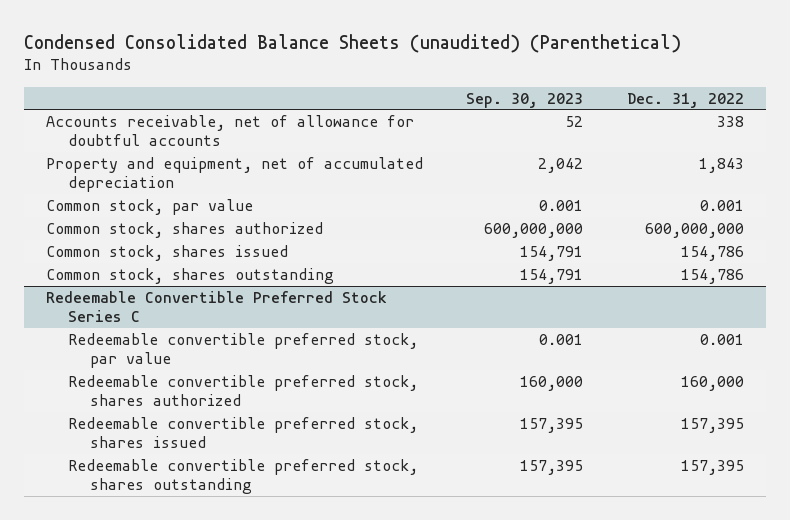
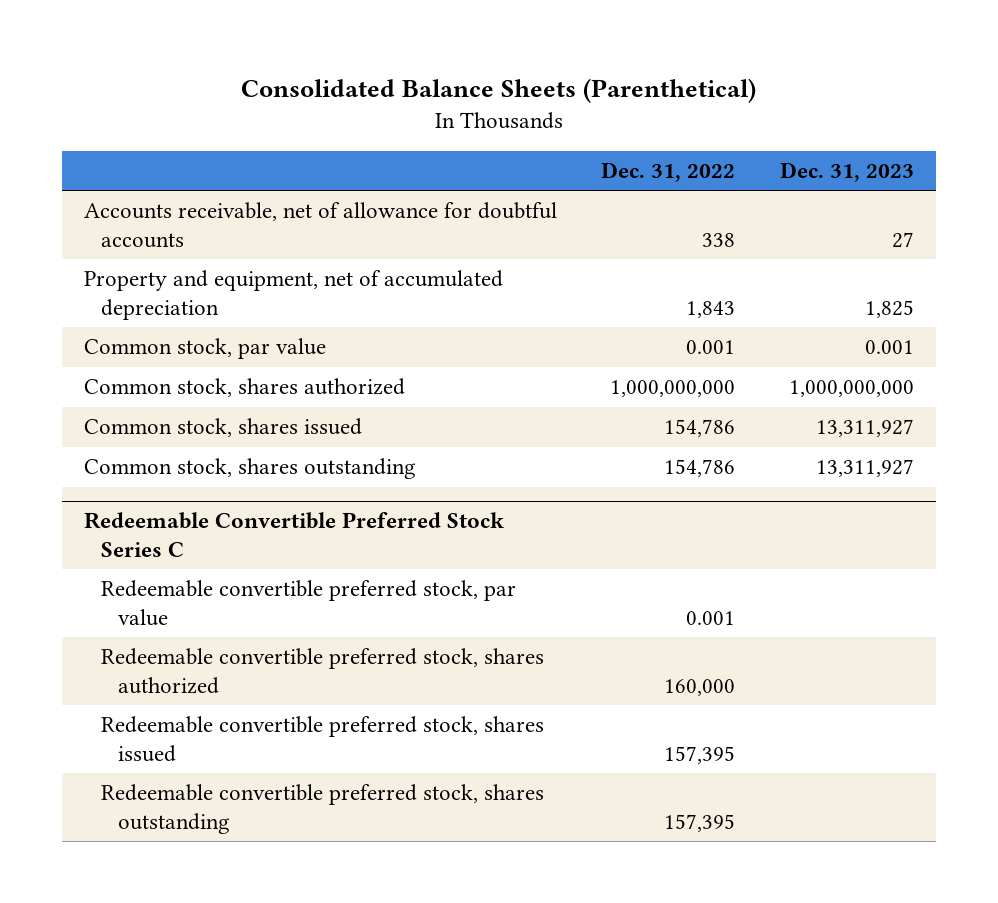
[23,33,681,53] Condensed Consolidated Balance Sheets (unaudited) (Parenthetical) -> [240,78,756,104] Consolidated Balance Sheets (Parenthetical)
[466,92,584,108] Sep. 30, 2023 -> none
none -> [779,161,914,182] Dec. 31, 2023
[645,223,745,239] 600,000,000 -> [610,380,736,398] 1,000,000,000

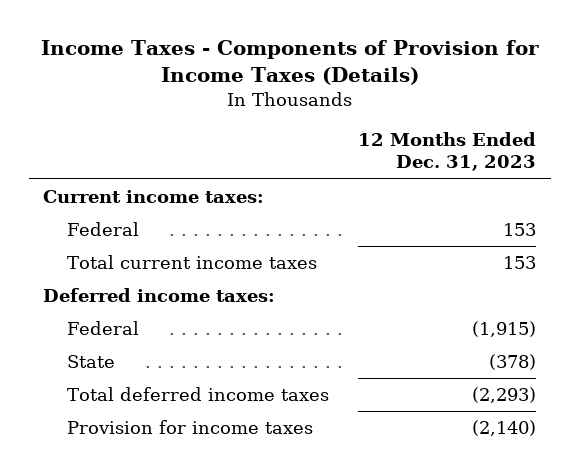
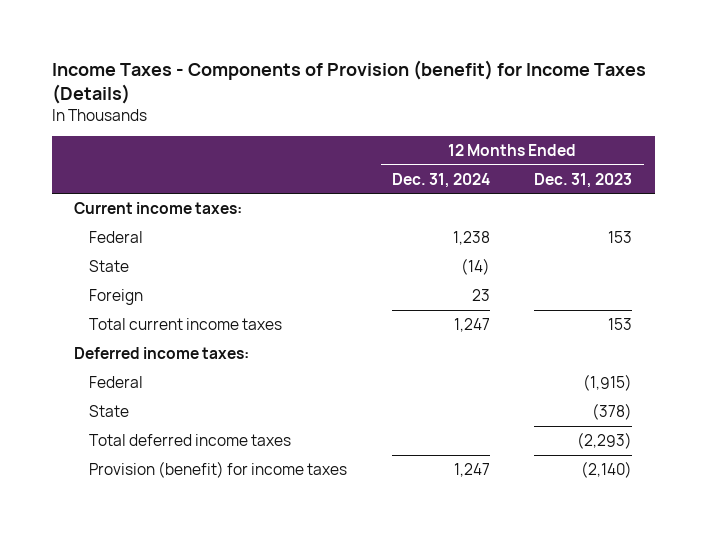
[40,40,539,86] Income Taxes - Components of Provision for Income Taxes (Details) -> [51,59,646,104] Income Taxes - Components of Provision (benefit) for Income Taxes (Details)
none -> [391,172,490,188] Dec. 31, 2024
none -> [89,259,130,272] State
none -> [89,288,144,305] Foreign
[66,419,313,434] Provision for income taxes -> [89,460,348,478] Provision (benefit) for income taxes

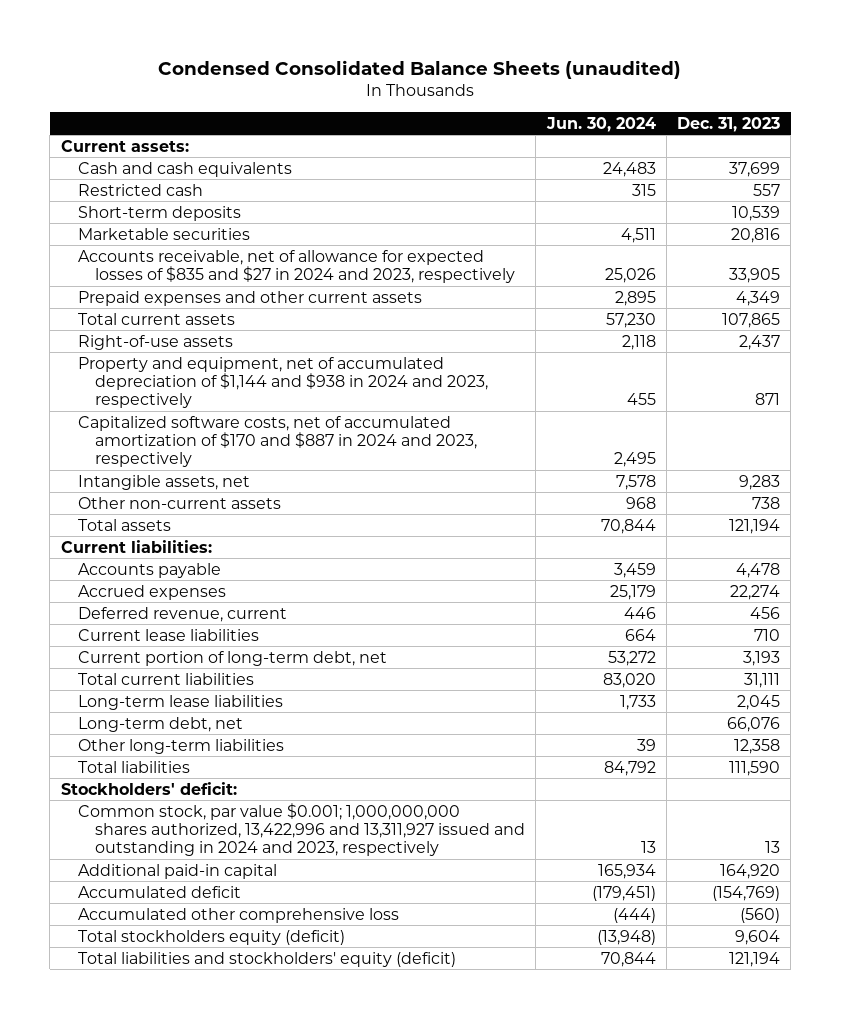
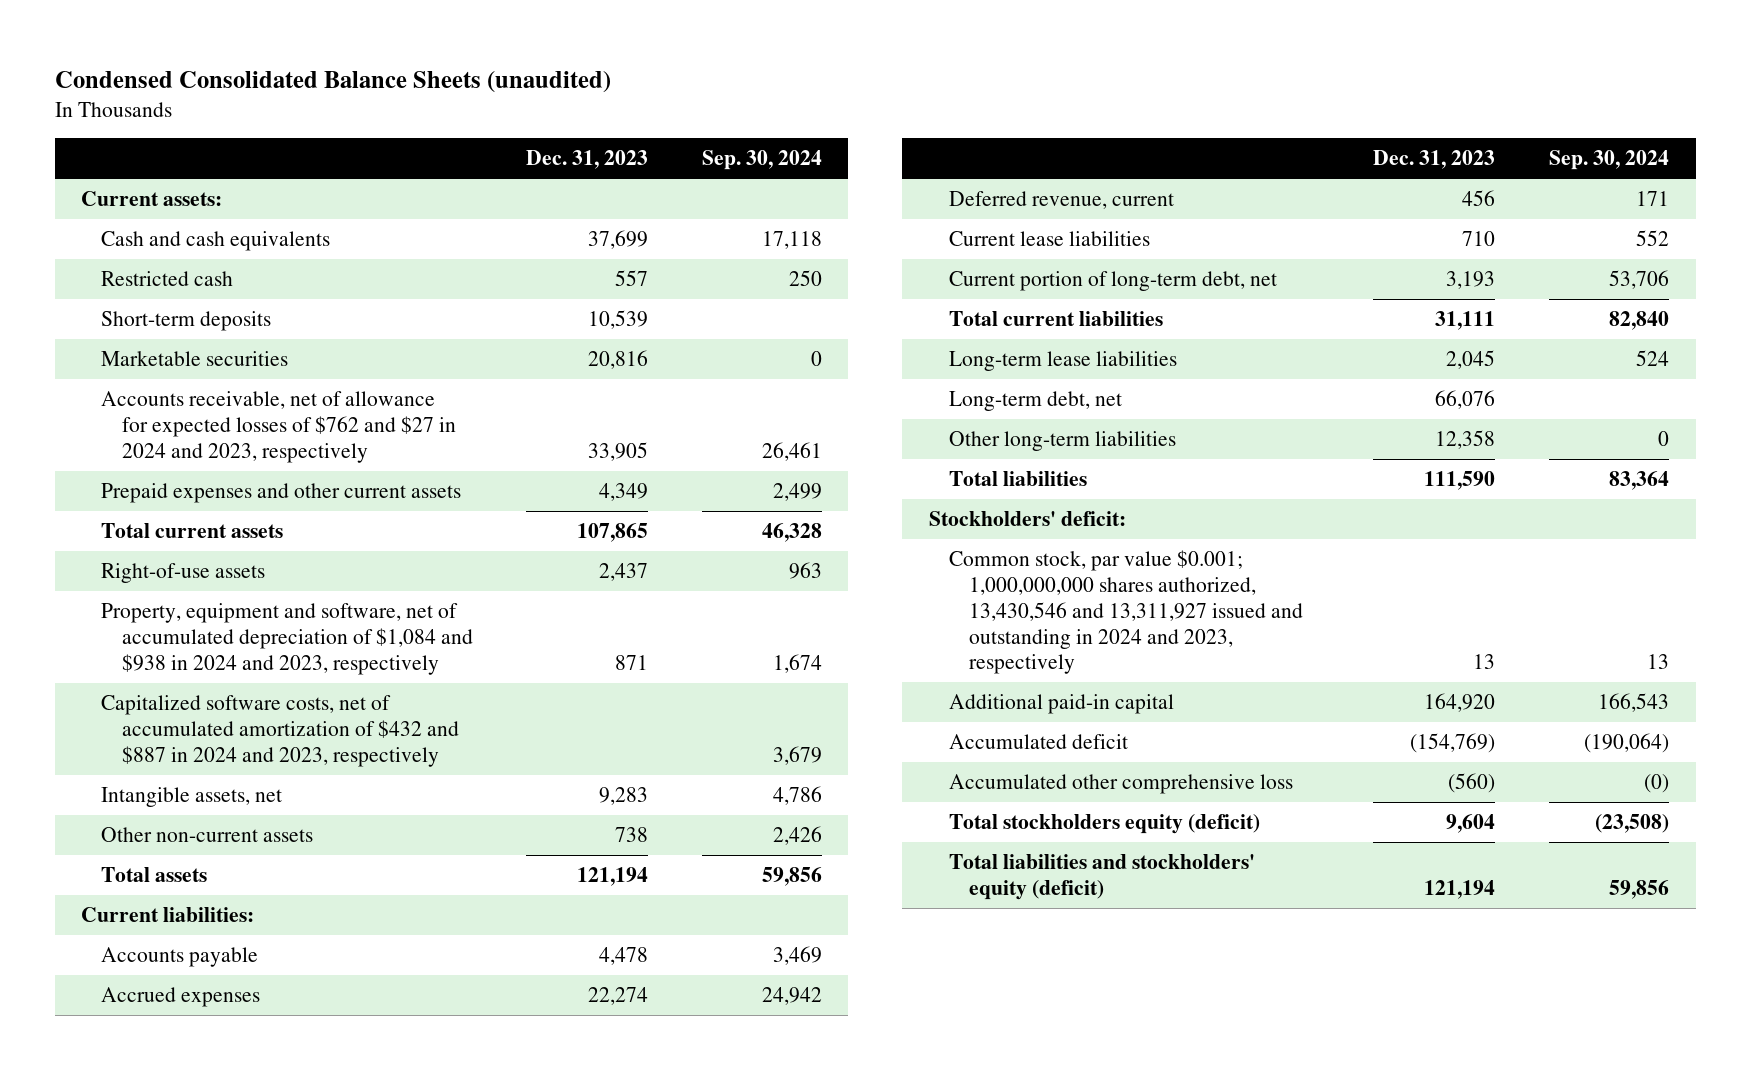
[545,116,656,132] Jun. 30, 2024 -> none
none -> [701,150,822,171] Sep. 30, 2024
[77,249,516,283] Accounts receivable, net of allowance for expected losses of $835 and $27 in 2024 and 2023, respectively -> [101,391,456,463] Accounts receivable, net of allowance for expected losses of $762 and $27 in 2024 and 2023, respectively
[77,356,489,409] Property and equipment, net of accumulated depreciation of $1,144 and $938 in 2024 and 2023, respectively -> [101,603,473,675] Property, equipment and software, net of accumulated depreciation of $1,084 and $938 in 2024 and 2023, respectively
[77,415,478,468] Capitalized software costs, net of accumulated amortization of $170 and $887 in 2024 and 2023, respectively -> [101,695,459,767] Capitalized software costs, net of accumulated amortization of $432 and $887 in 2024 and 2023, respectively
[77,802,526,857] Common stock, par value $0.001; 1,000,000,000 shares authorized, 13,422,996 and 13,311,927 issued and outstanding in 2024 and 2023, respectively -> [948,550,1303,675] Common stock, par value $0.001; 1,000,000,000 shares authorized, 13,430,546 and 13,311,927 issued and outstanding in 2024 and 2023, respectively

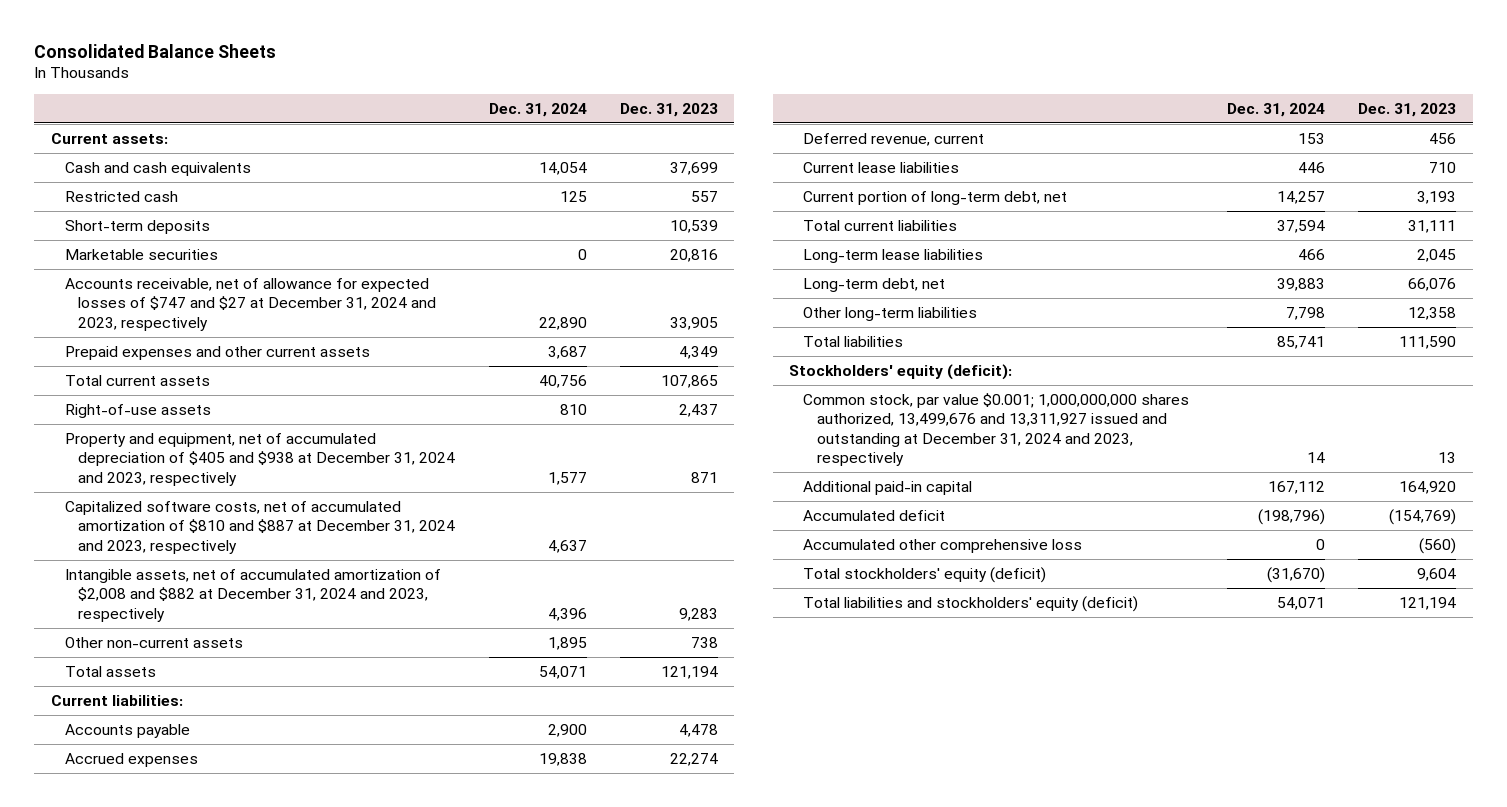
[54,70,611,93] Condensed Consolidated Balance Sheets (unaudited) -> [34,43,277,58] Consolidated Balance Sheets
[701,150,822,171] Sep. 30, 2024 -> none
none -> [488,102,587,117] Dec. 31, 2024
[101,391,456,463] Accounts receivable, net of allowance for expected losses of $762 and $27 in 2024 and 2023, respectively -> [64,277,437,331] Accounts receivable, net of allowance for expected losses of $747 and $27 at December 31, 2024 and 2023, respectively
[101,603,473,675] Property, equipment and software, net of accumulated depreciation of $1,084 and $938 in 2024 and 2023, respectively -> [64,432,456,486] Property and equipment, net of accumulated depreciation of $405 and $938 at December 31, 2024 and 2023, respectively
[101,695,459,767] Capitalized software costs, net of accumulated amortization of $432 and $887 in 2024 and 2023, respectively -> [64,500,456,554] Capitalized software costs, net of accumulated amortization of $810 and $887 at December 31, 2024 and 2023, respectively
[101,787,283,808] Intangible assets, net -> [64,568,441,622] Intangible assets, net of accumulated amortization of $2,008 and $882 at December 31, 2024 and 2023, respectively
[928,511,1126,527] Stockholders' deficit: -> [789,363,1013,380] Stockholders' equity (deficit):
[948,550,1303,675] Common stock, par value $0.001; 1,000,000,000 shares authorized, 13,430,546 and 13,311,927 issued and outstanding in 2024 and 2023, respectively -> [803,392,1190,467] Common stock, par value $0.001; 1,000,000,000 shares authorized, 13,499,676 and 13,311,927 issued and outstanding at December 31, 2024 and 2023, respectively
[948,814,1260,835] Total stockholders equity (deficit) -> [803,566,1047,583] Total stockholders' equity (deficit)

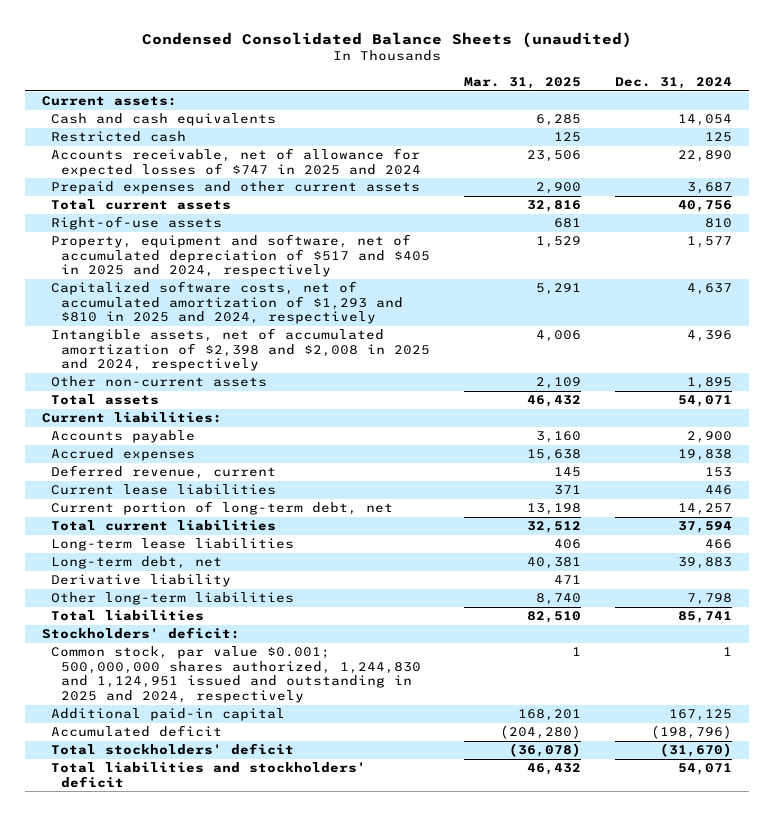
[34,43,277,58] Consolidated Balance Sheets -> [142,31,633,48] Condensed Consolidated Balance Sheets (unaudited)
[619,102,718,117] Dec. 31, 2023 -> none
none -> [464,76,582,89] Mar. 31, 2025
[64,219,210,234] Short-term deposits -> none
[64,248,218,260] Marketable securities -> none
[64,277,437,331] Accounts receivable, net of allowance for expected losses of $747 and $27 at December 31, 2024 and 2023, respectively -> [51,148,421,177] Accounts receivable, net of allowance for expected losses of $747 in 2025 and 2024
[64,432,456,486] Property and equipment, net of accumulated depreciation of $405 and $938 at December 31, 2024 and 2023, respectively -> [51,234,430,278] Property, equipment and software, net of accumulated depreciation of $517 and $405 in 2025 and 2024, respectively
[64,500,456,554] Capitalized software costs, net of accumulated amortization of $810 and $887 at December 31, 2024 and 2023, respectively -> [51,281,403,325] Capitalized software costs, net of accumulated amortization of $1,293 and $810 in 2025 and 2024, respectively
[64,568,441,622] Intangible assets, net of accumulated amortization of $2,008 and $882 at December 31, 2024 and 2023, respectively -> [51,328,430,372] Intangible assets, net of accumulated amortization of $2,398 and $2,008 in 2025 and 2024, respectively
none -> [51,574,232,588] Derivative liability
[789,363,1013,380] Stockholders' equity (deficit): -> [41,627,240,640] Stockholders' deficit:
[803,392,1190,467] Common stock, par value $0.001; 1,000,000,000 shares authorized, 13,499,676 and 13,311,927 issued and outstanding at December 31, 2024 and 2023, respectively -> [51,646,421,704] Common stock, par value $0.001; 500,000,000 shares authorized, 1,244,830 and 1,124,951 issued and outstanding in 2025 and 2024, respectively
[1307,452,1326,464] 14 -> [723,647,733,657] 1
[1268,480,1326,494] 167,112 -> [669,709,733,722] 167,125
[803,538,1083,553] Accumulated other comprehensive loss -> none
[803,566,1047,583] Total stockholders' equity (deficit) -> [51,743,295,756] Total stockholders' deficit
[803,595,1139,612] Total liabilities and stockholders' equity (deficit) -> [51,762,367,788] Total liabilities and stockholders' deficit

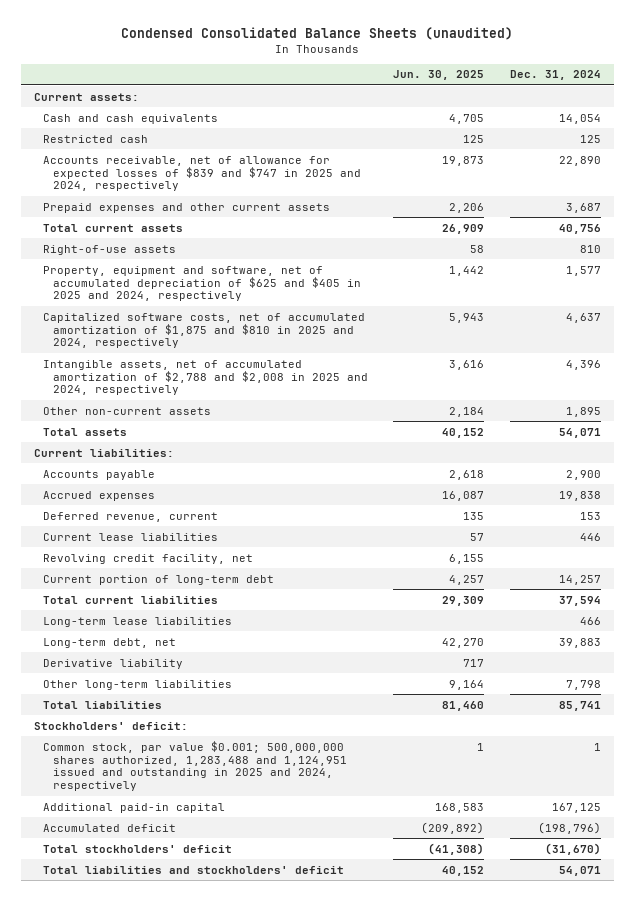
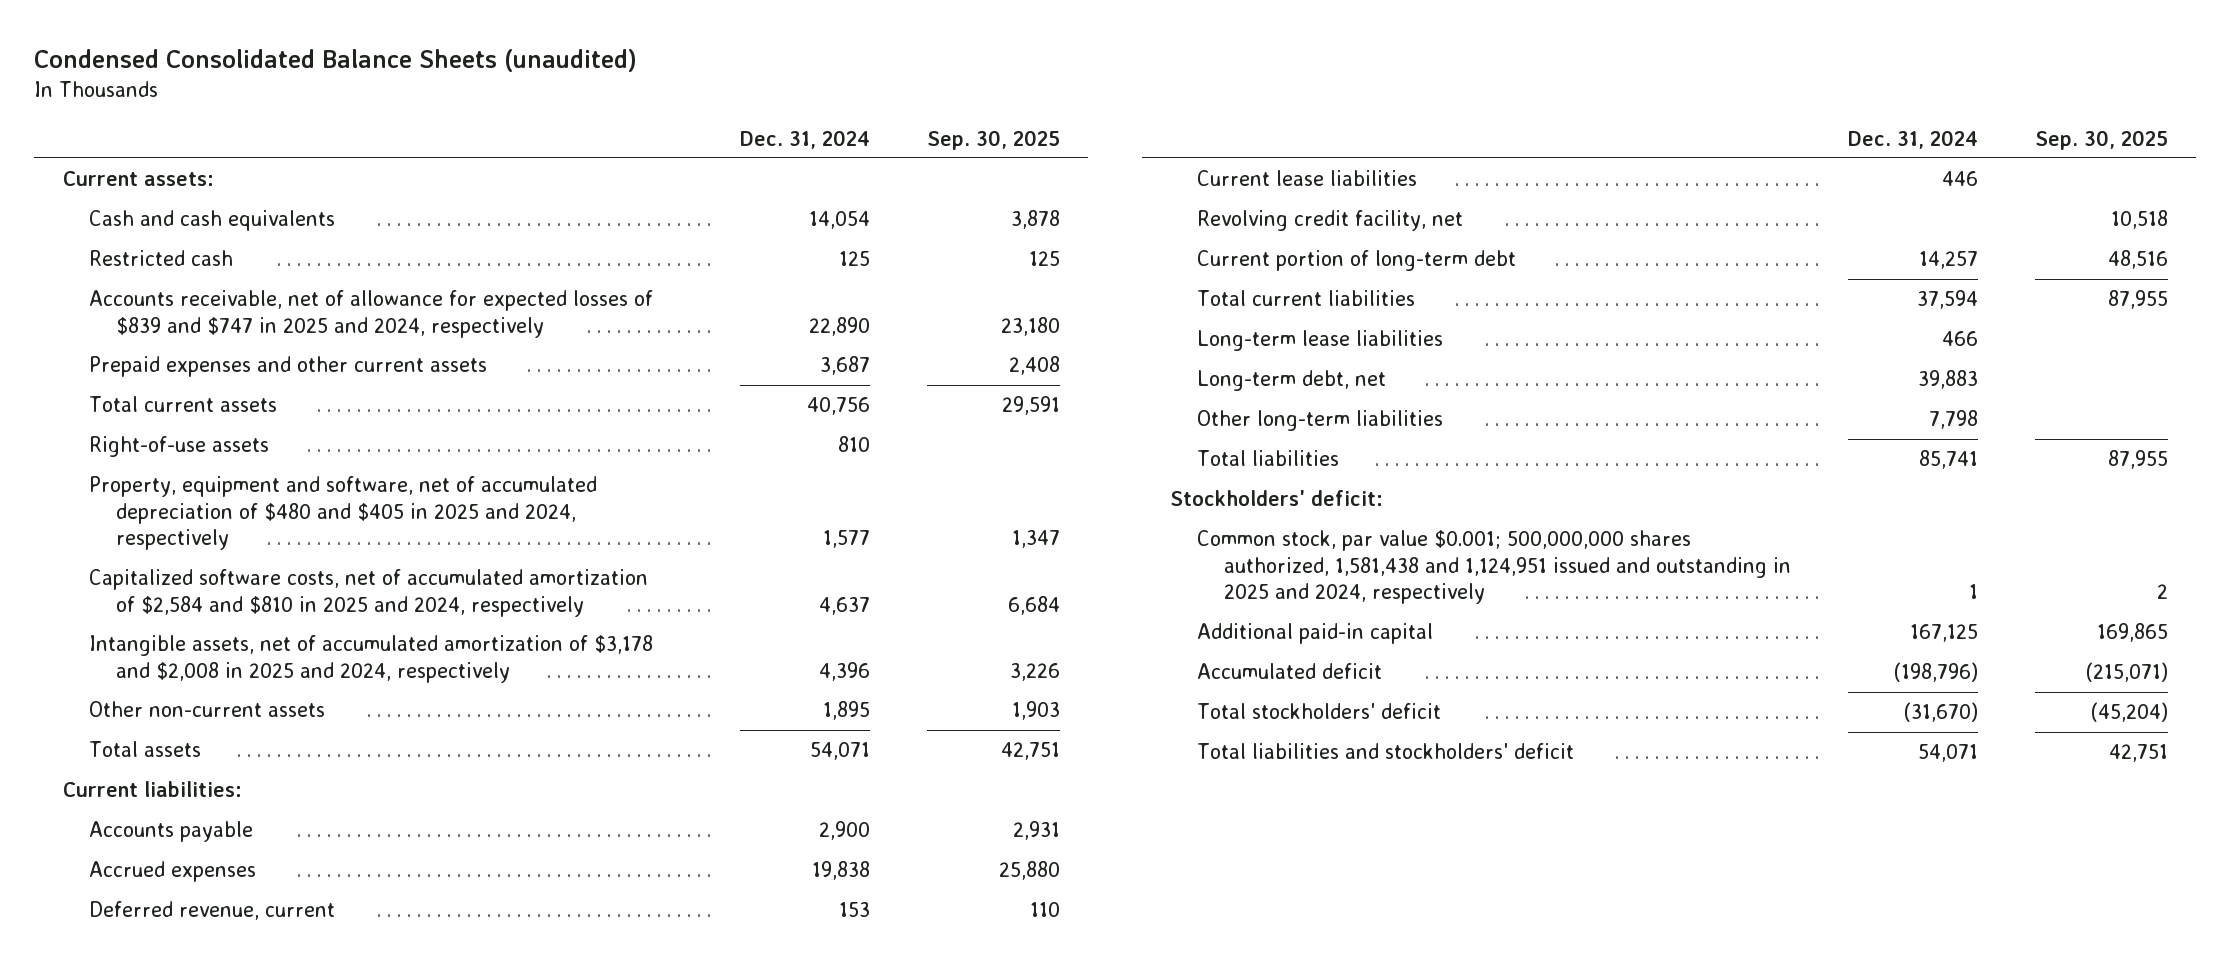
[393,70,485,81] Jun. 30, 2025 -> none
none -> [926,129,1060,150] Sep. 30, 2025
[43,265,361,302] Property, equipment and software, net of accumulated depreciation of $625 and $405 in 2025 and 2024, respectively -> [89,476,598,551] Property, equipment and software, net of accumulated depreciation of $480 and $405 in 2025 and 2024, respectively
[43,312,366,349] Capitalized software costs, net of accumulated amortization of $1,875 and $810 in 2025 and 2024, respectively -> [89,569,649,617] Capitalized software costs, net of accumulated amortization of $2,584 and $810 in 2025 and 2024, respectively
[43,359,368,396] Intangible assets, net of accumulated amortization of $2,788 and $2,008 in 2025 and 2024, respectively -> [89,635,654,683] Intangible assets, net of accumulated amortization of $3,178 and $2,008 in 2025 and 2024, respectively
[43,658,184,669] Derivative liability -> none
[43,740,347,792] Common stock, par value $0.001; 500,000,000 shares authorized, 1,283,488 and 1,124,951 issued and outstanding in 2025 and 2024, respectively -> [1197,530,1791,605] Common stock, par value $0.001; 500,000,000 shares authorized, 1,581,438 and 1,124,951 issued and outstanding in 2025 and 2024, respectively

